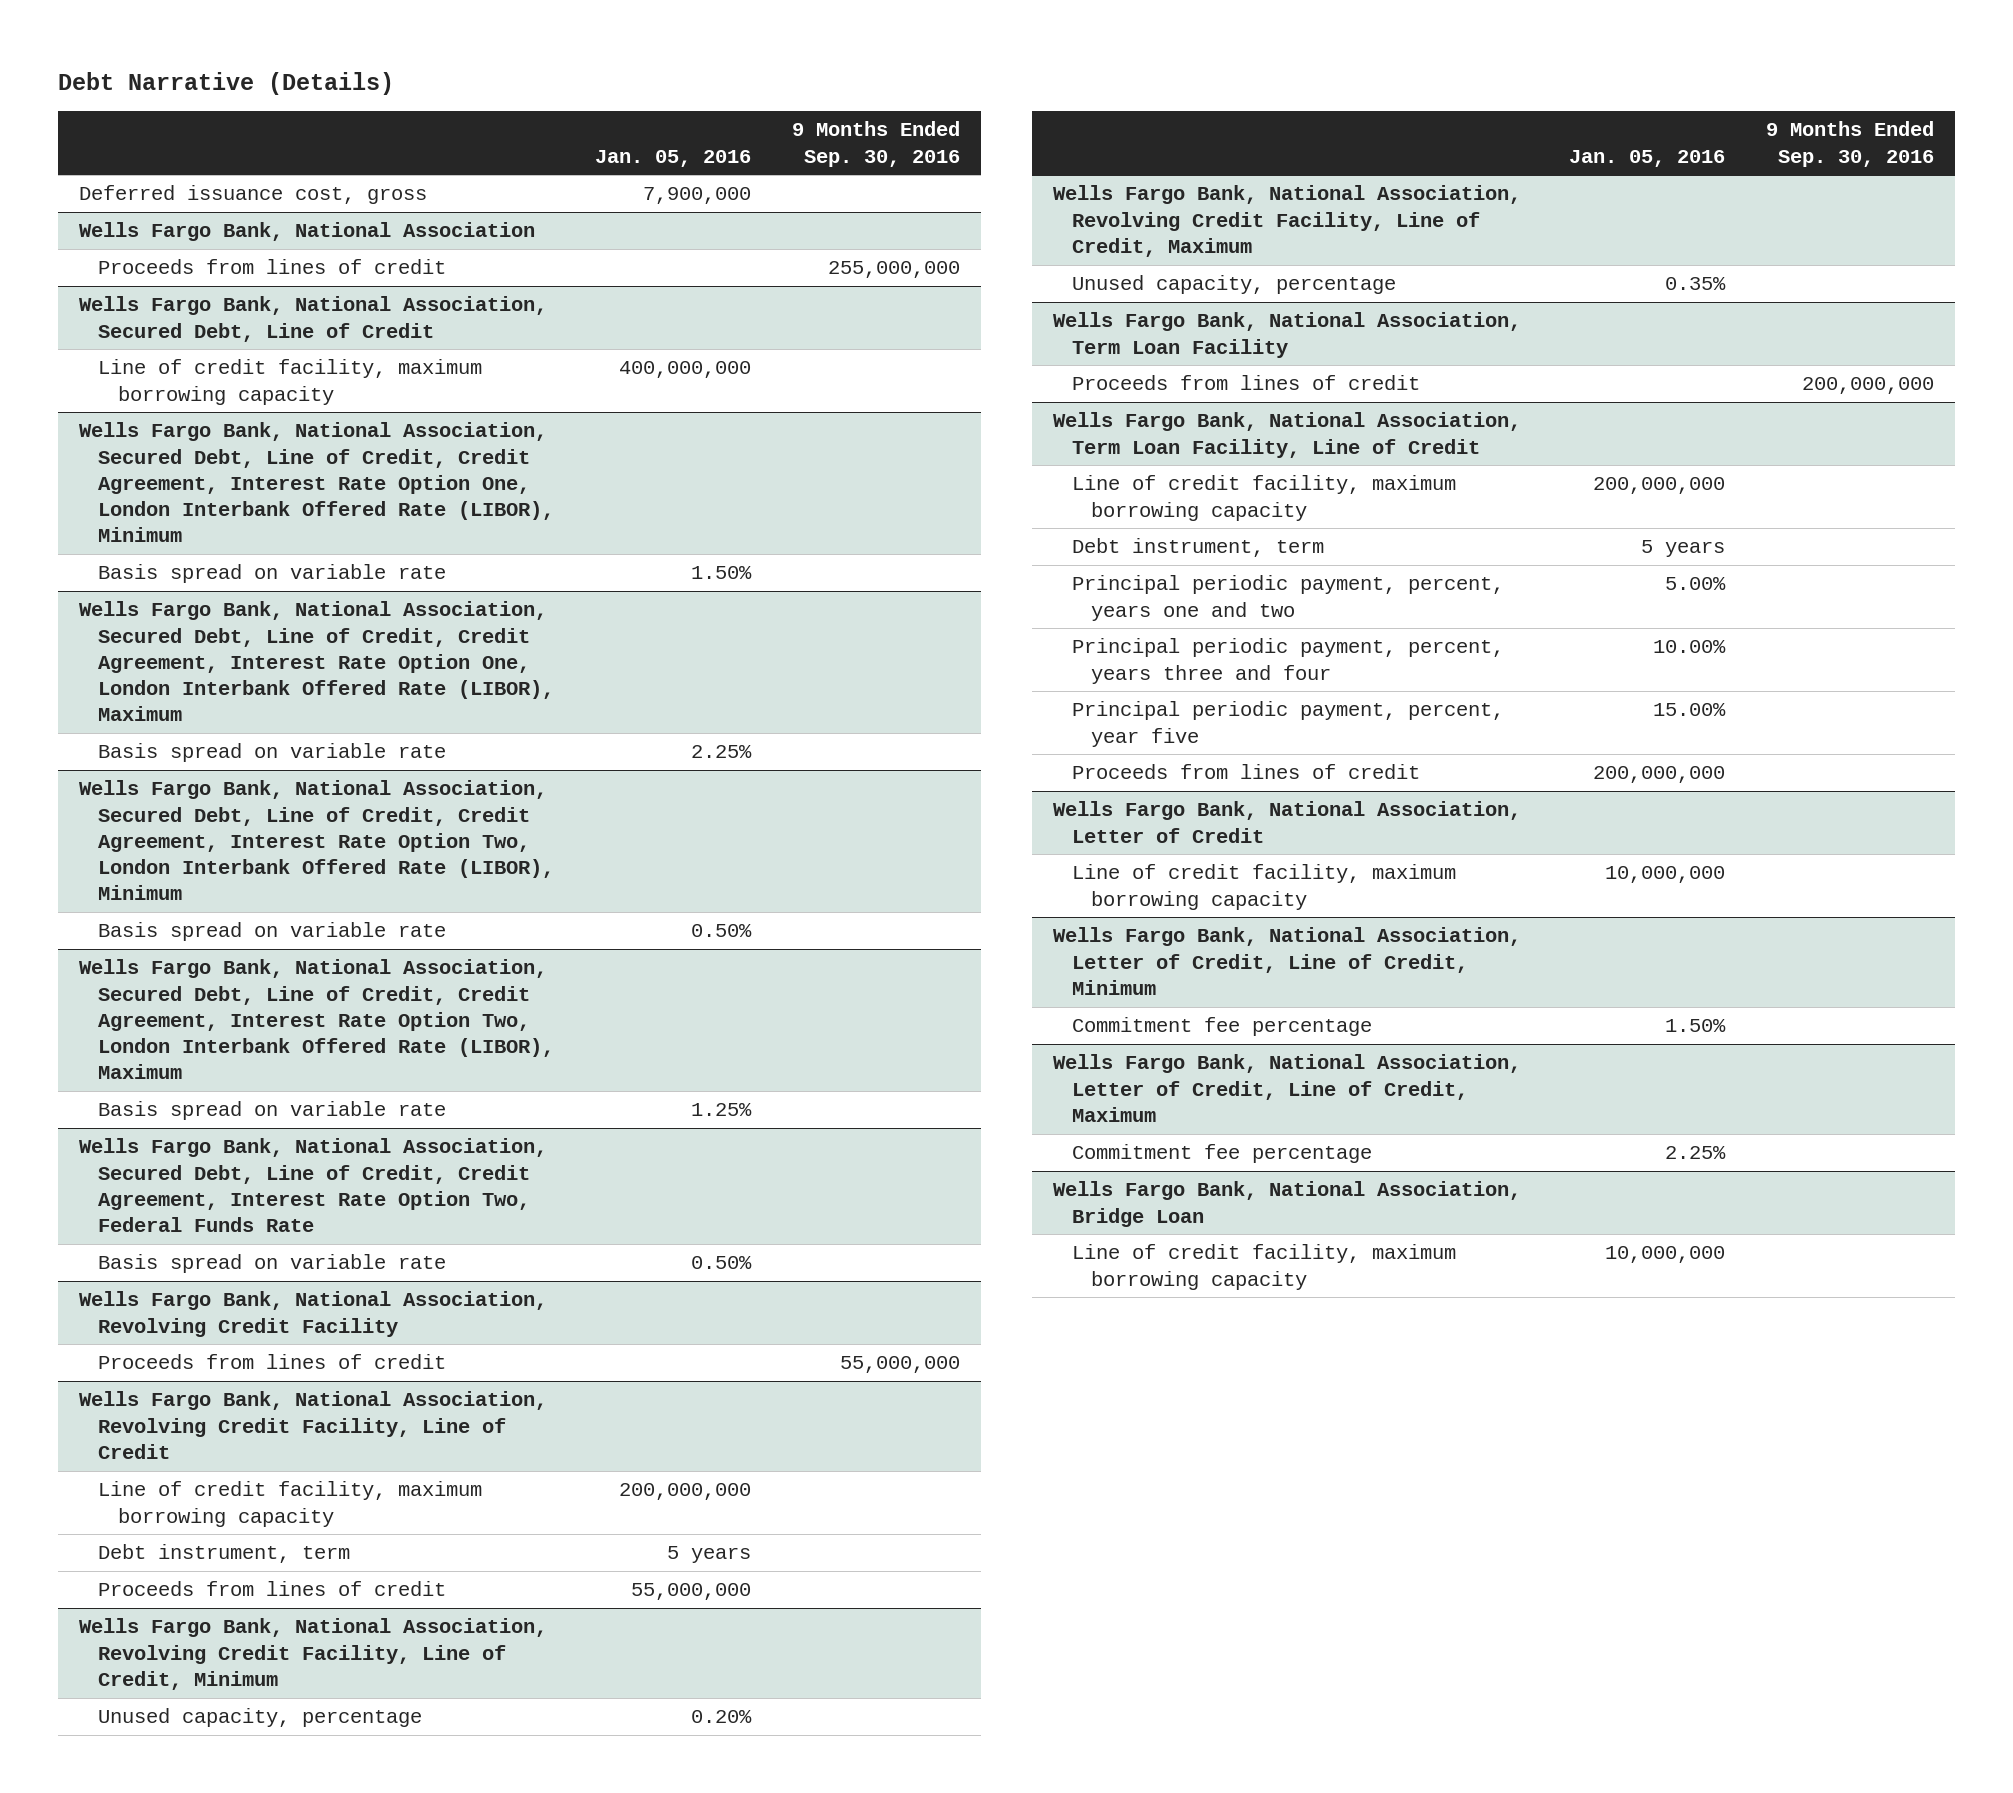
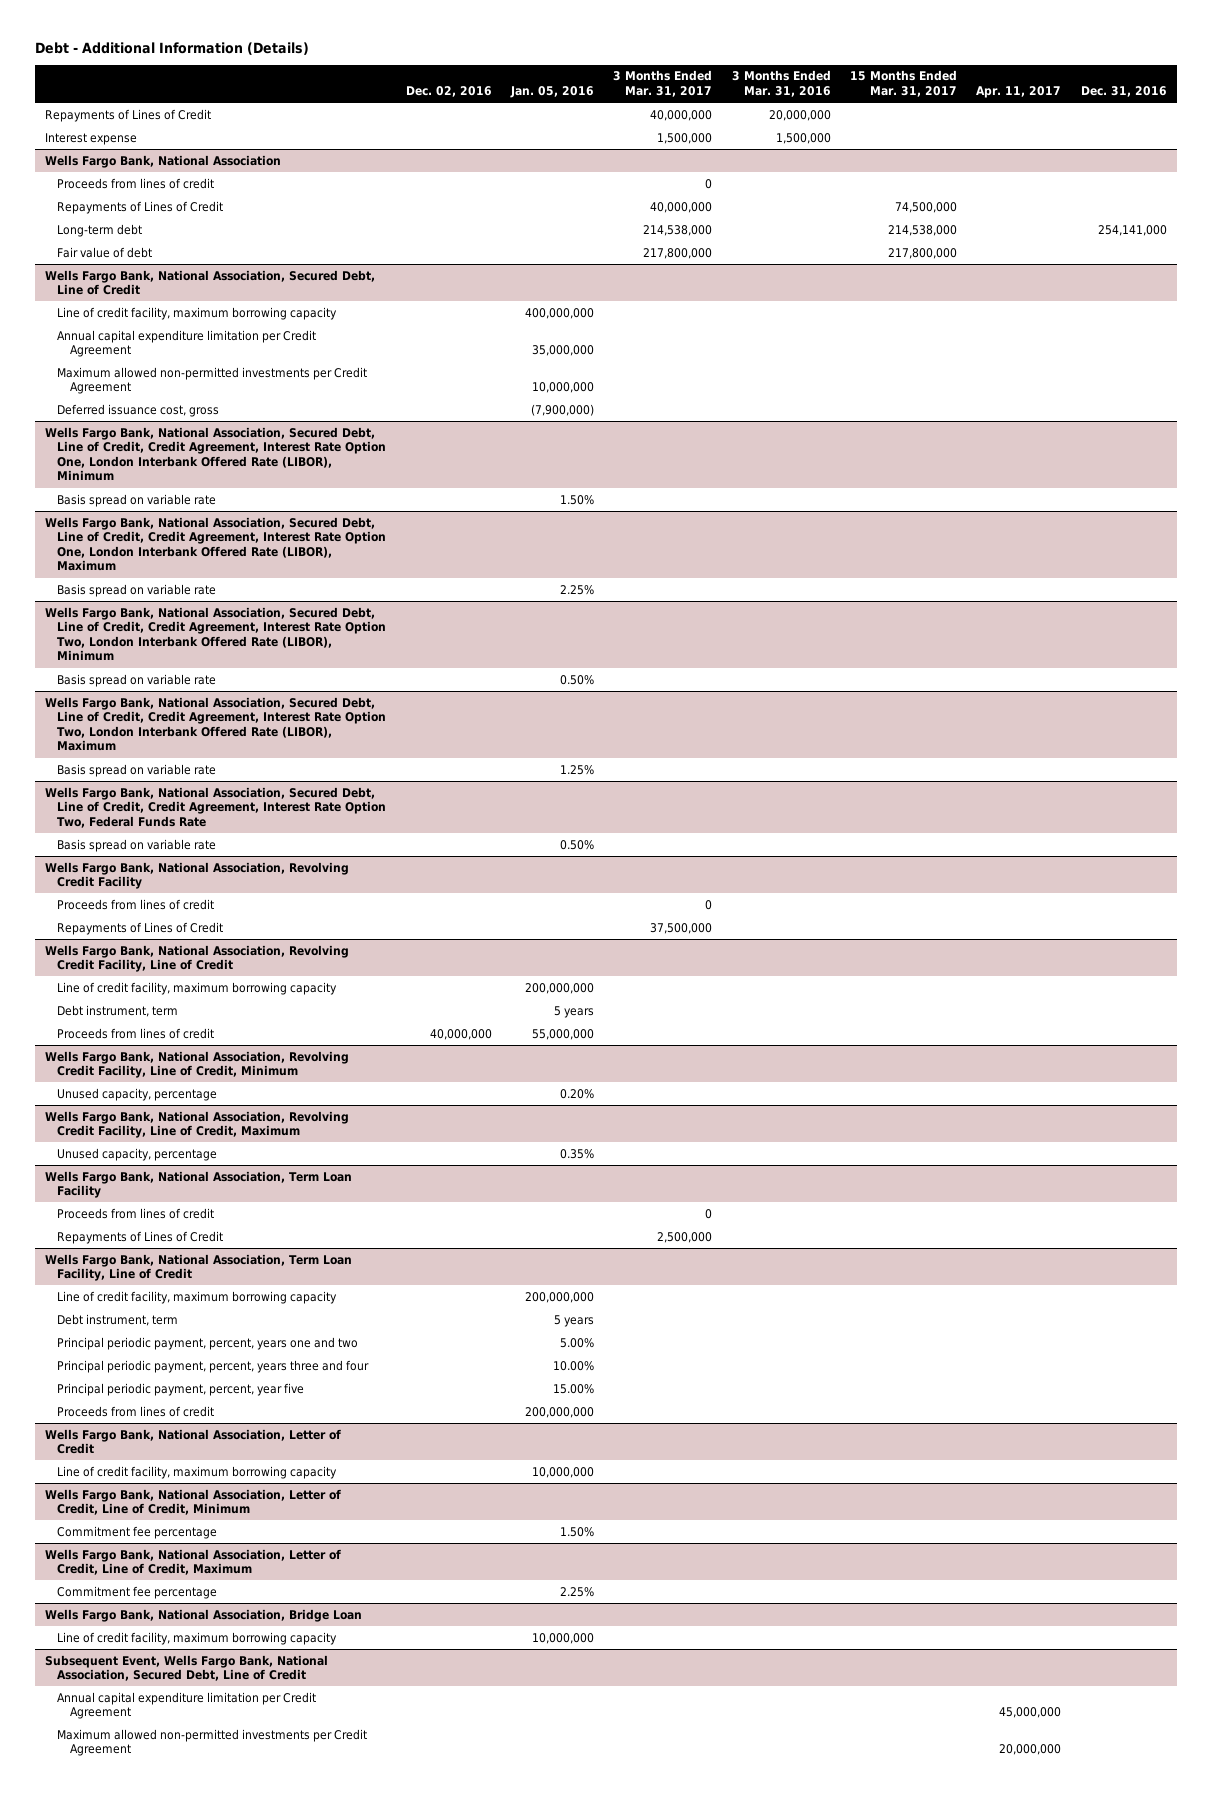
[58,72,395,96] Debt Narrative (Details) -> [35,42,310,56] Debt - Additional Information (Details)
[792,121,961,167] 9 Months Ended Sep. 30, 2016 -> none
none -> [405,85,492,97] Dec. 02, 2016
none -> [613,70,713,97] 3 Months Ended Mar. 31, 2017
none -> [731,70,831,97] 3 Months Ended Mar. 31, 2016
none -> [850,70,958,97] 15 Months Ended Mar. 31, 2017
none -> [976,85,1062,98] Apr. 11, 2017
none -> [1080,85,1167,97] Dec. 31, 2016
[78,185,427,205] Deferred issuance cost, gross -> none
none -> [44,108,211,122] Repayments of Lines of Credit
none -> [44,132,137,145] Interest expense
none -> [57,200,224,214] Repayments of Lines of Credit
none -> [57,223,143,237] Long-term debt
none -> [57,246,153,258] Fair value of debt
none -> [57,329,317,358] Annual capital expenditure limitation per Credit Agreement
none -> [57,366,368,395] Maximum allowed non-permitted investments per Credit Agreement
none -> [57,403,220,417] Deferred issuance cost, gross
none -> [57,921,224,935] Repayments of Lines of Credit
none -> [57,1230,224,1244] Repayments of Lines of Credit
none -> [44,1654,328,1682] Subsequent Event, Wells Fargo Bank, National Association, Secured Debt, Line of Credit
none -> [57,1691,317,1720] Annual capital expenditure limitation per Credit Agreement
none -> [57,1728,368,1757] Maximum allowed non-permitted investments per Credit Agreement

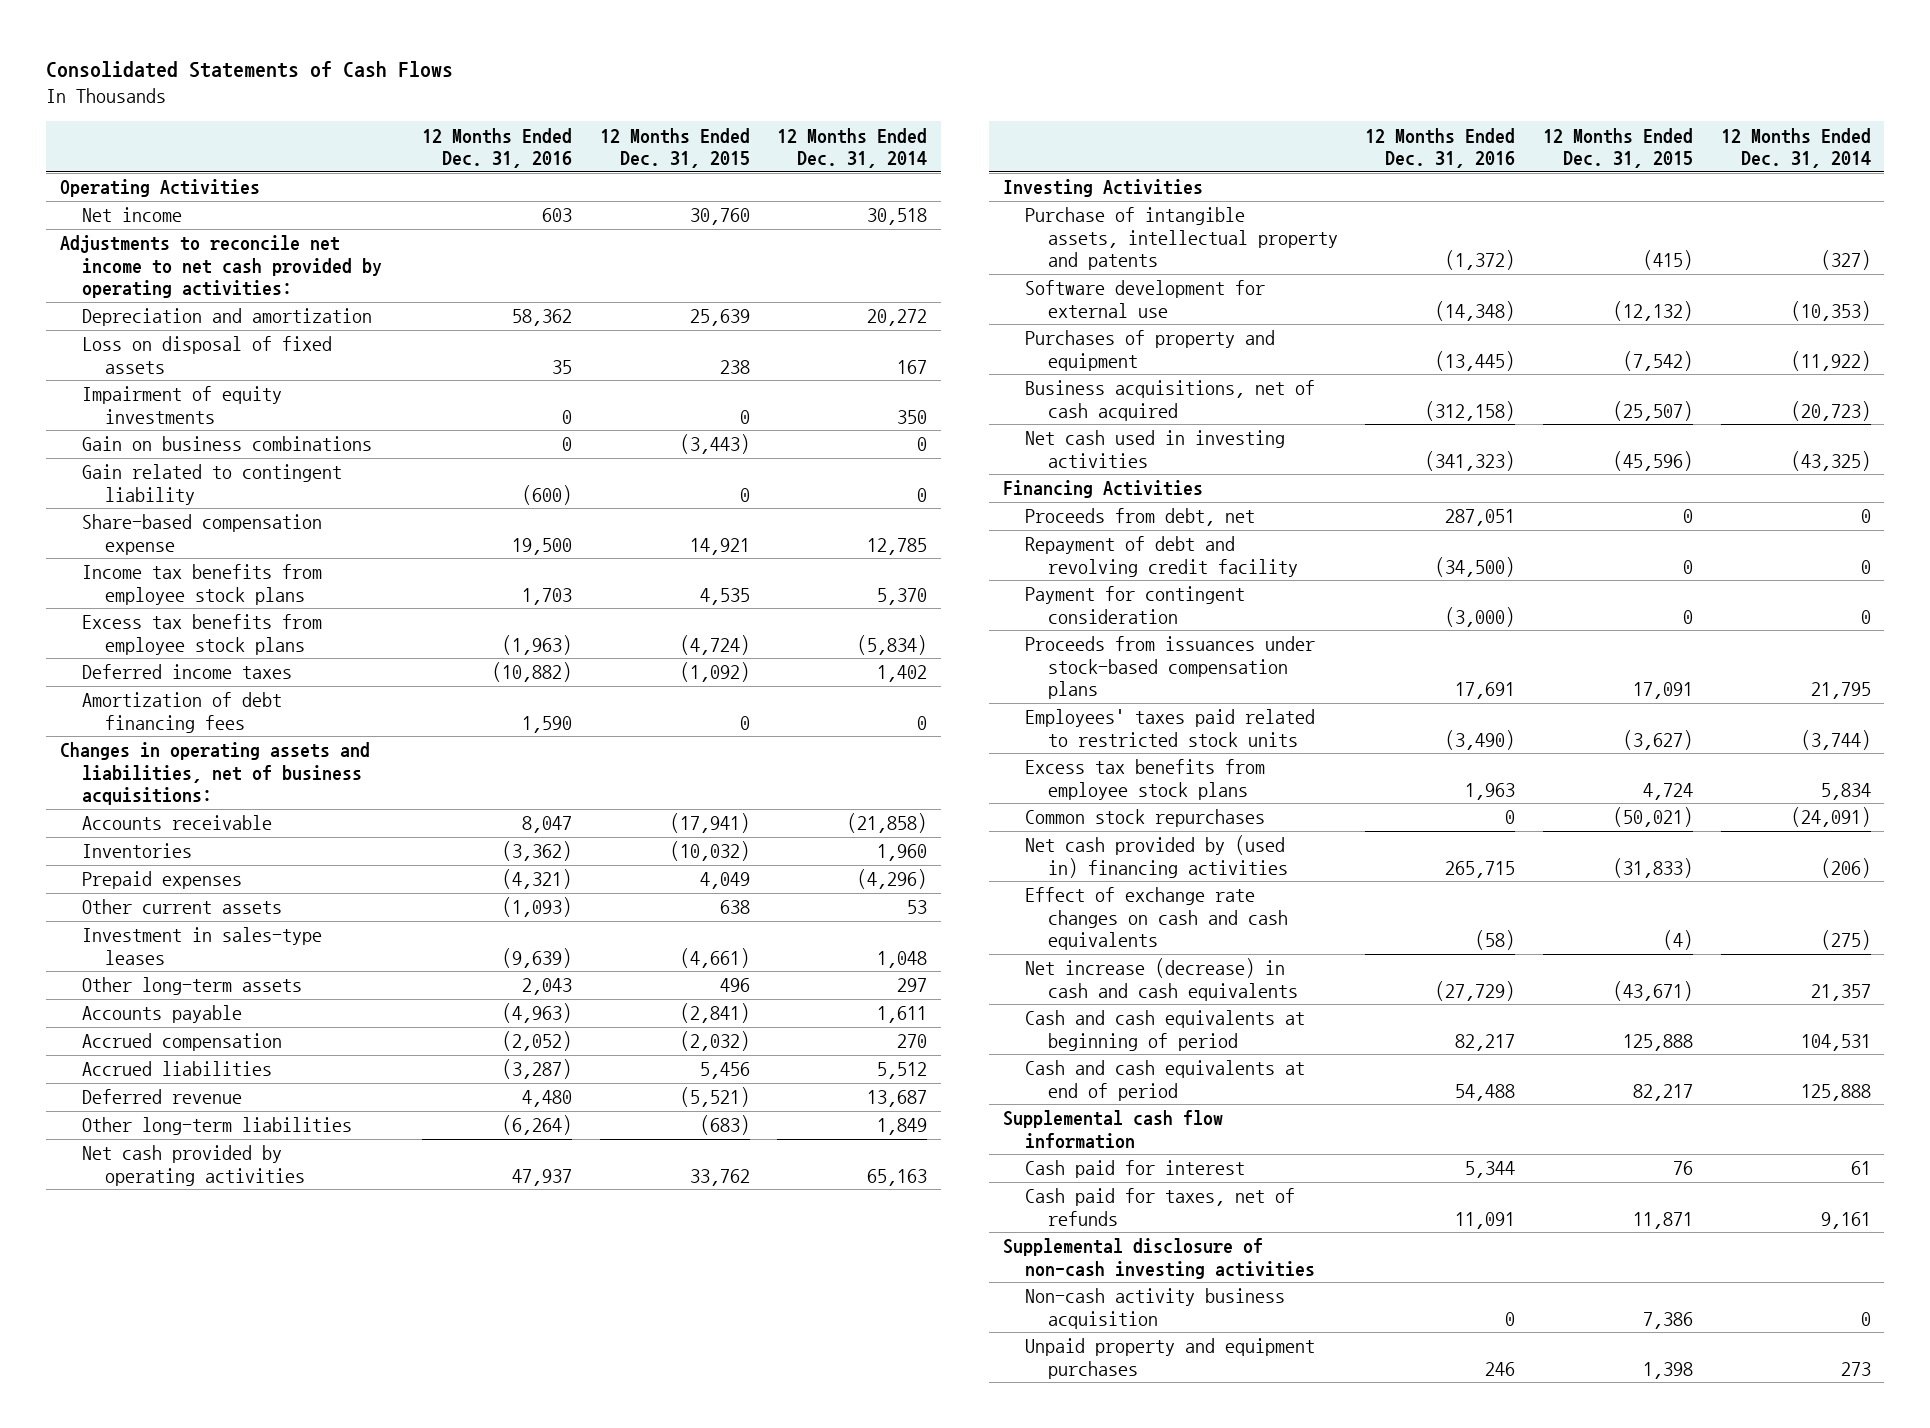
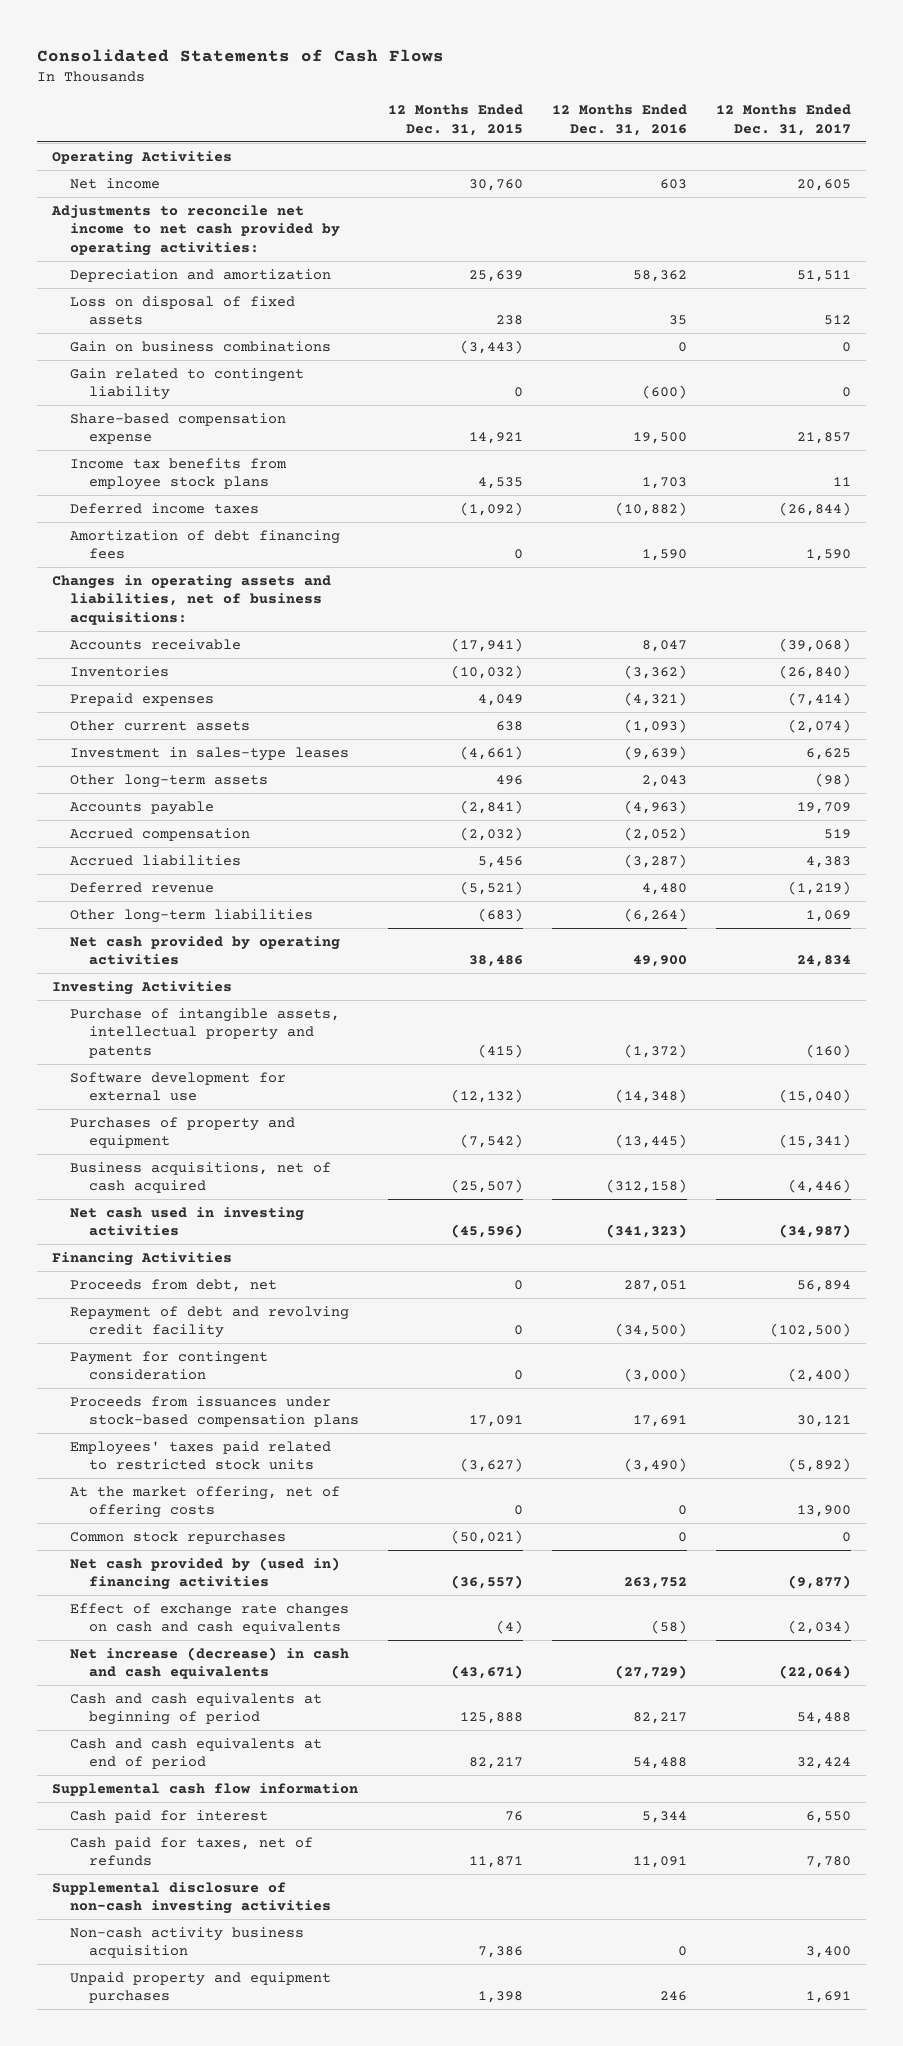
[777,127,928,168] 12 Months Ended Dec. 31, 2014 -> none
none -> [716,104,852,136] 12 Months Ended Dec. 31, 2017
[82,386,283,424] Impairment of equity investments -> none
[82,614,323,655] Excess tax benefits from employee stock plans -> none
[512,1168,573,1186] 47,937 -> [633,955,688,968] 49,900
[689,1168,750,1186] 33,762 -> [469,955,524,968] 38,486
[1025,759,1266,800] Excess tax benefits from employee stock plans -> none
none -> [70,1485,341,1519] At the market offering, net of offering costs
[1445,860,1516,878] 265,715 -> [624,1577,688,1590] 263,752
[1613,857,1694,878] (31,833) -> [451,1575,524,1590] (36,557)

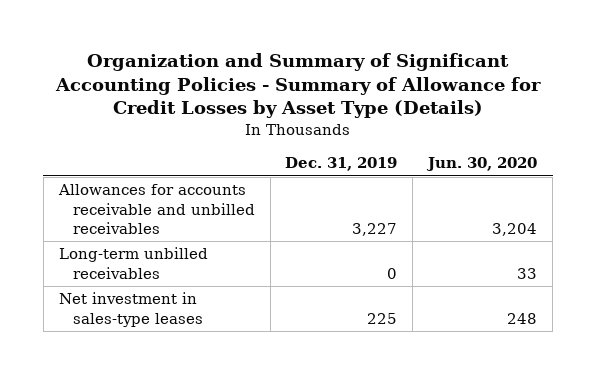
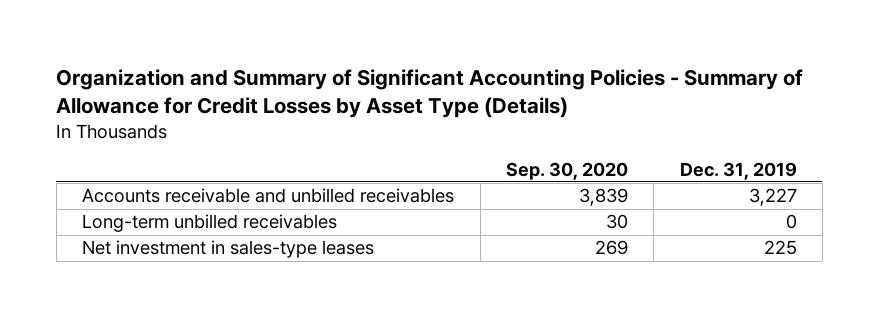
[426,157,538,172] Jun. 30, 2020 -> none
none -> [505,161,628,180] Sep. 30, 2020
[57,184,255,234] Allowances for accounts receivable and unbilled receivables -> [82,188,455,204] Accounts receivable and unbilled receivables

